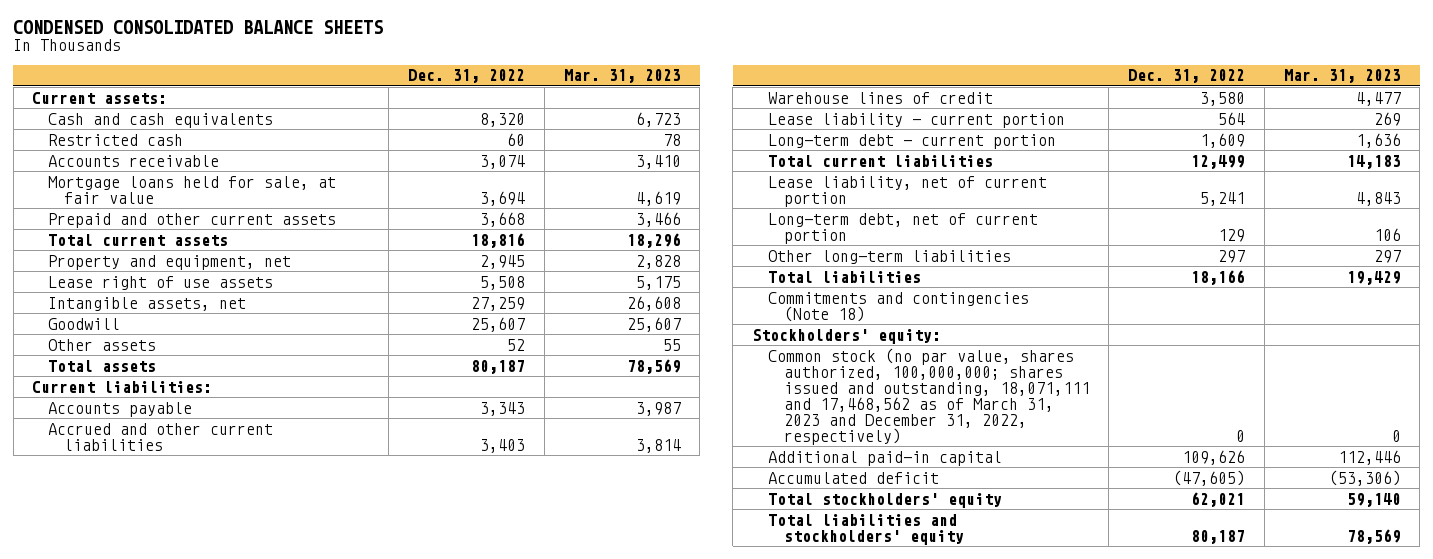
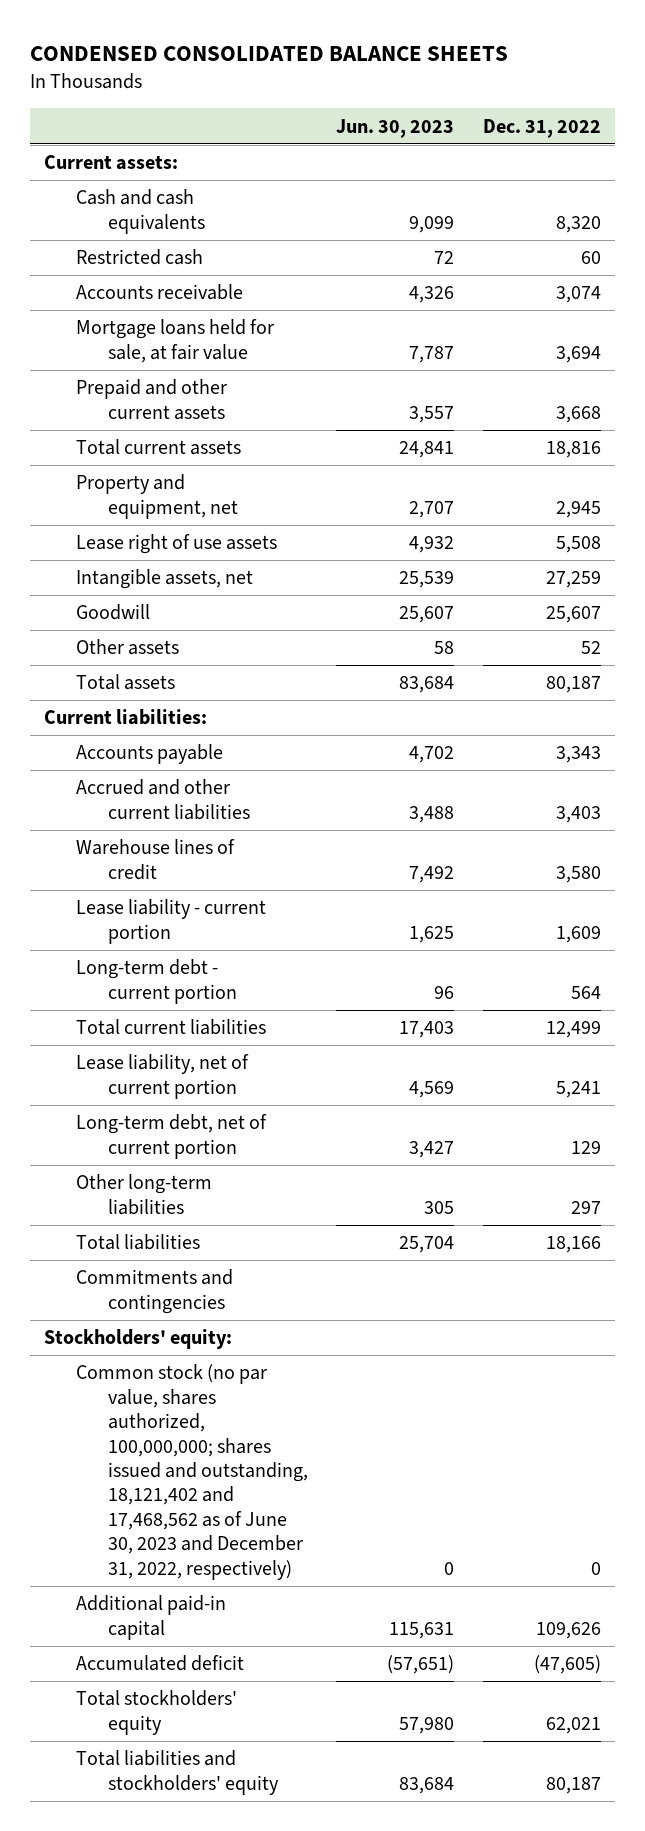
[563,69,681,84] Mar. 31, 2023 -> none
none -> [336,118,455,138] Jun. 30, 2023
[1218,111,1246,125] 564 -> [555,925,601,943] 1,609
[1200,132,1246,148] 1,609 -> [570,985,601,999] 564
[767,291,1029,322] Commitments and contingencies (Note 18) -> [75,1269,233,1314] Commitments and contingencies
[767,347,1090,445] Common stock (no par value, shares authorized, 100,000,000; shares issued and outstanding, 18,071,111 and 17,468,562 as of March 31, 2023 and December 31, 2022, respectively) -> [75,1364,308,1580] Common stock (no par value, shares authorized, 100,000,000; shares issued and outstanding, 18,121,402 and 17,468,562 as of June 30, 2023 and December 31, 2022, respectively)

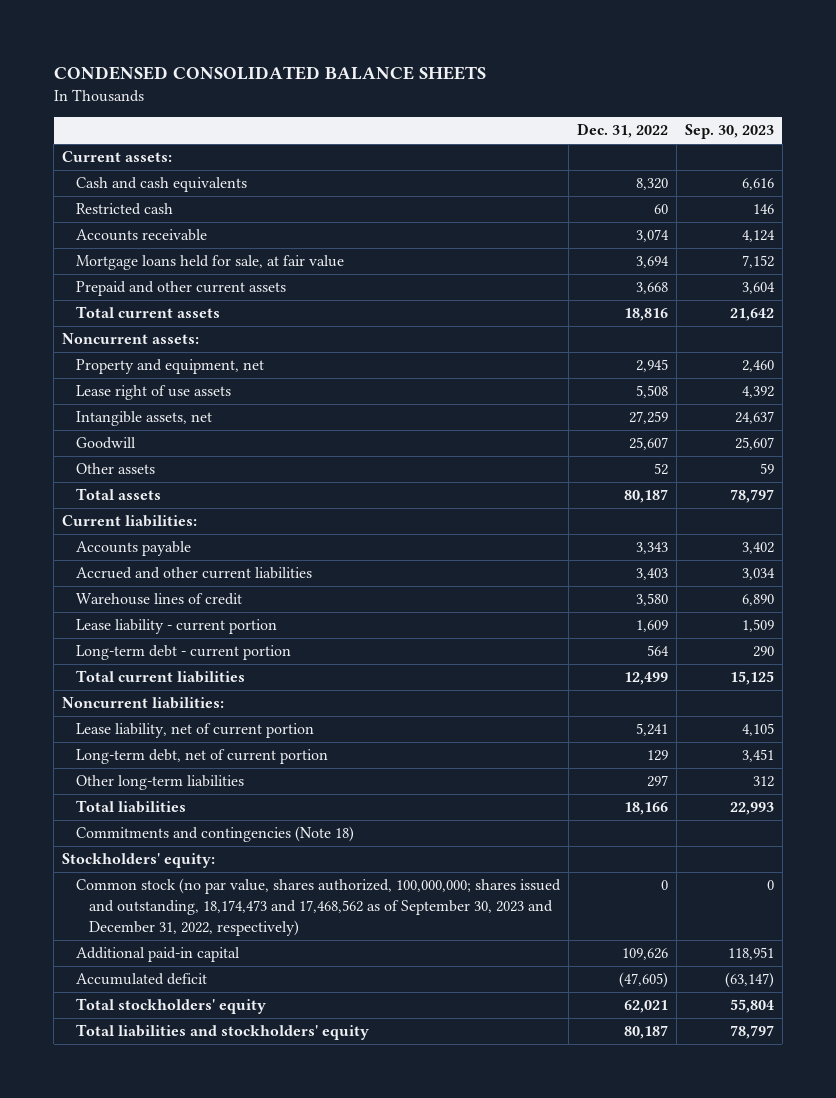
[336,118,455,138] Jun. 30, 2023 -> none
none -> [684,124,774,140] Sep. 30, 2023
none -> [62,333,200,345] Noncurrent assets:
none -> [62,697,225,710] Noncurrent liabilities:
[75,1269,233,1314] Commitments and contingencies -> [75,826,354,843] Commitments and contingencies (Note 18)
[75,1364,308,1580] Common stock (no par value, shares authorized, 100,000,000; shares issued and outstanding, 18,121,402 and 17,468,562 as of June 30, 2023 and December 31, 2022, respectively) -> [75,878,561,937] Common stock (no par value, shares authorized, 100,000,000; shares issued and outstanding, 18,174,473 and 17,468,562 as of September 30, 2023 and December 31, 2022, respectively)

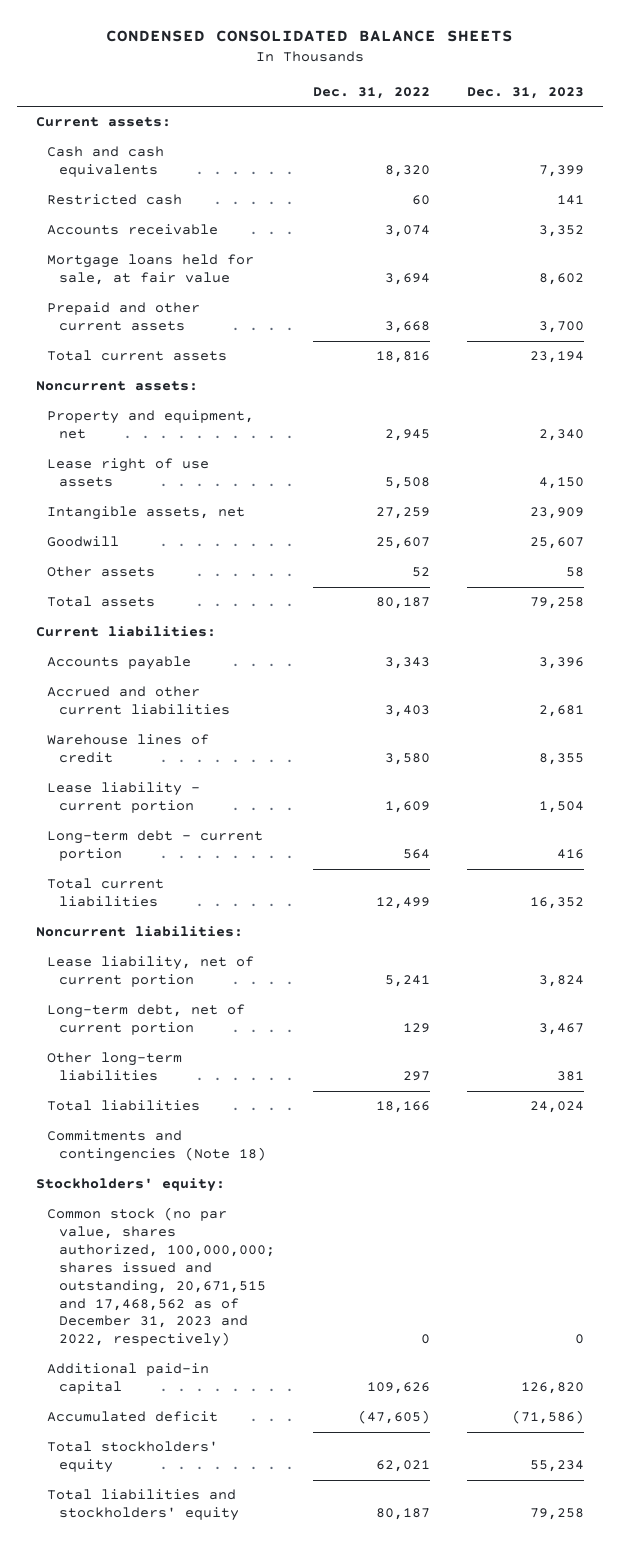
[684,124,774,140] Sep. 30, 2023 -> none
none -> [467,86,585,99] Dec. 31, 2023
[75,878,561,937] Common stock (no par value, shares authorized, 100,000,000; shares issued and outstanding, 18,174,473 and 17,468,562 as of September 30, 2023 and December 31, 2022, respectively) -> [47,1207,276,1348] Common stock (no par value, shares authorized, 100,000,000; shares issued and outstanding, 20,671,515 and 17,468,562 as of December 31, 2023 and 2022, respectively)

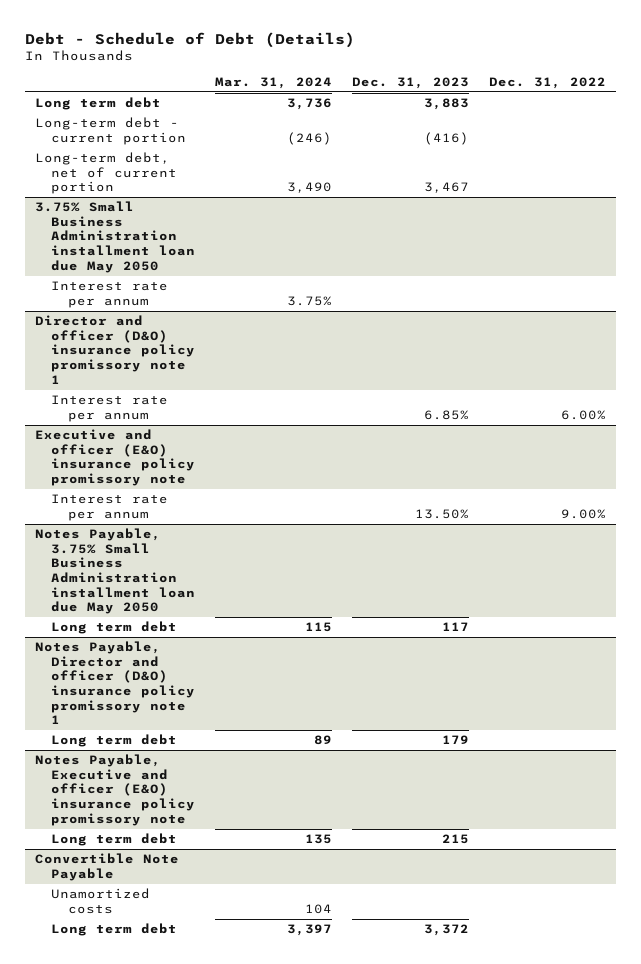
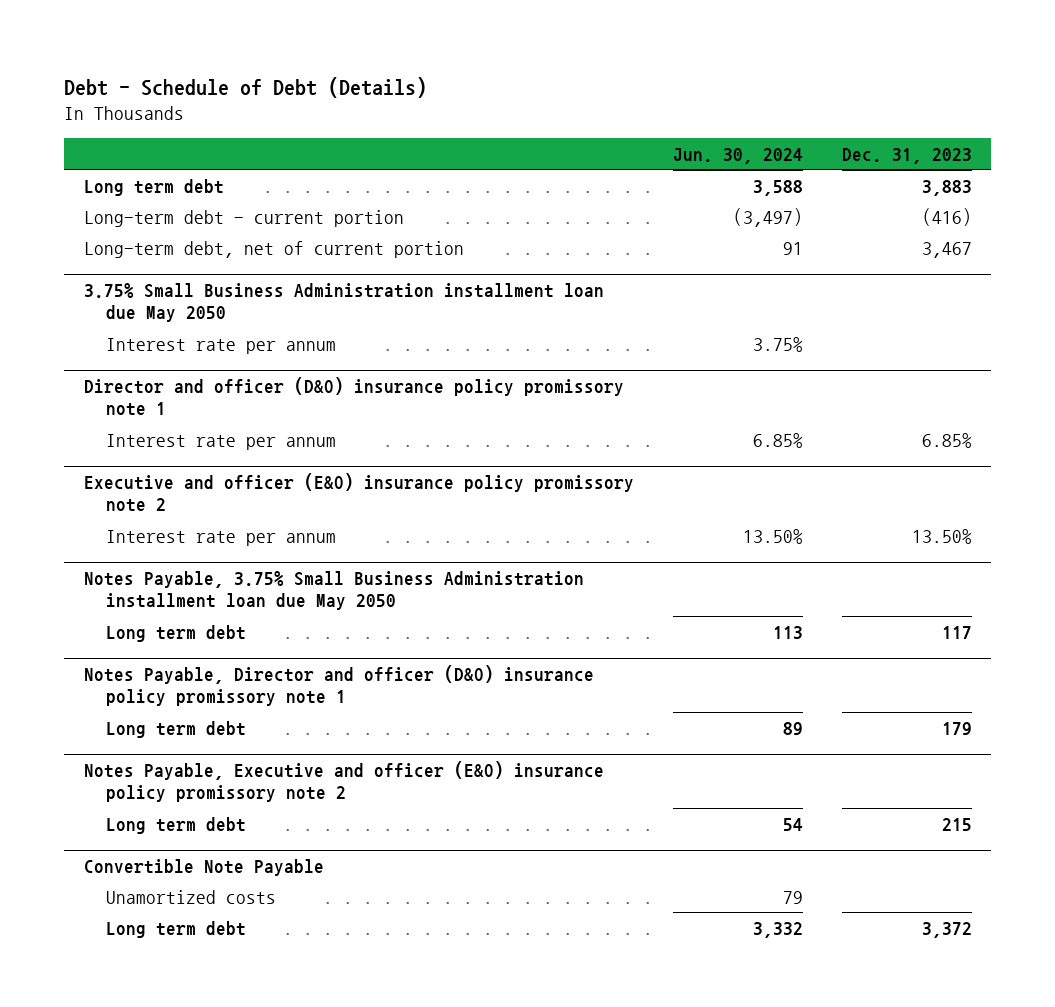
[215,76,333,89] Mar. 31, 2024 -> none
[489,76,607,89] Dec. 31, 2022 -> none
none -> [672,147,803,164] Jun. 30, 2024
[35,429,196,487] Executive and officer (E&O) insurance policy promissory note -> [83,472,634,513] Executive and officer (E&O) insurance policy promissory note 2
[35,754,196,826] Notes Payable, Executive and officer (E&O) insurance policy promissory note -> [83,760,604,803] Notes Payable, Executive and officer (E&O) insurance policy promissory note 2

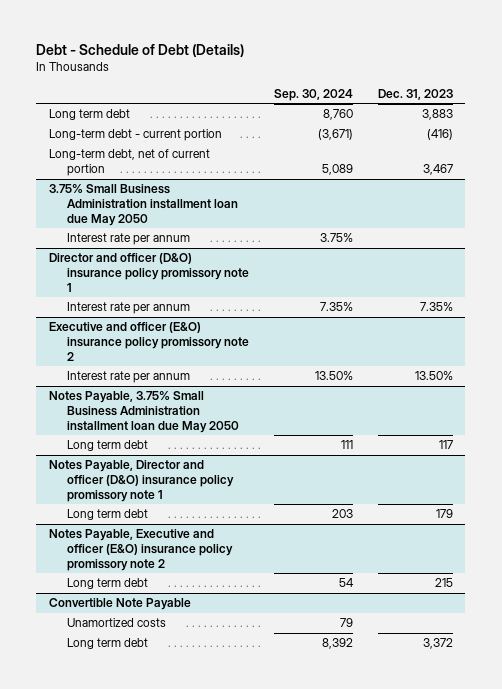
[672,147,803,164] Jun. 30, 2024 -> none
none -> [273,88,353,101] Sep. 30, 2024
[921,432,972,448] 6.85% -> [419,302,453,312] 7.35%

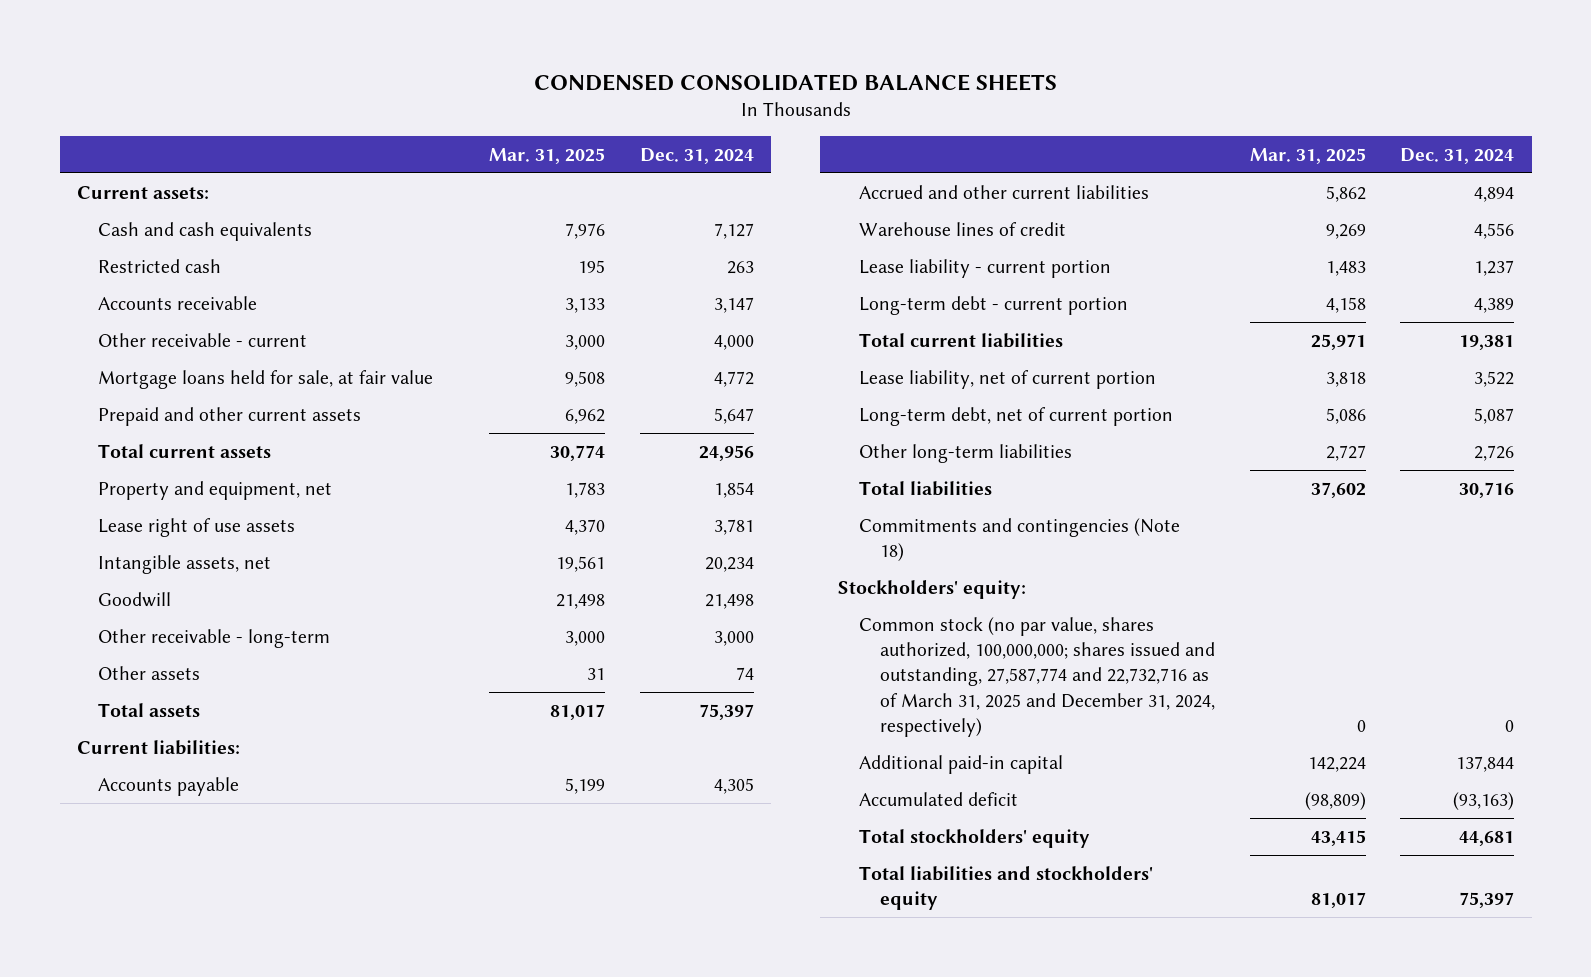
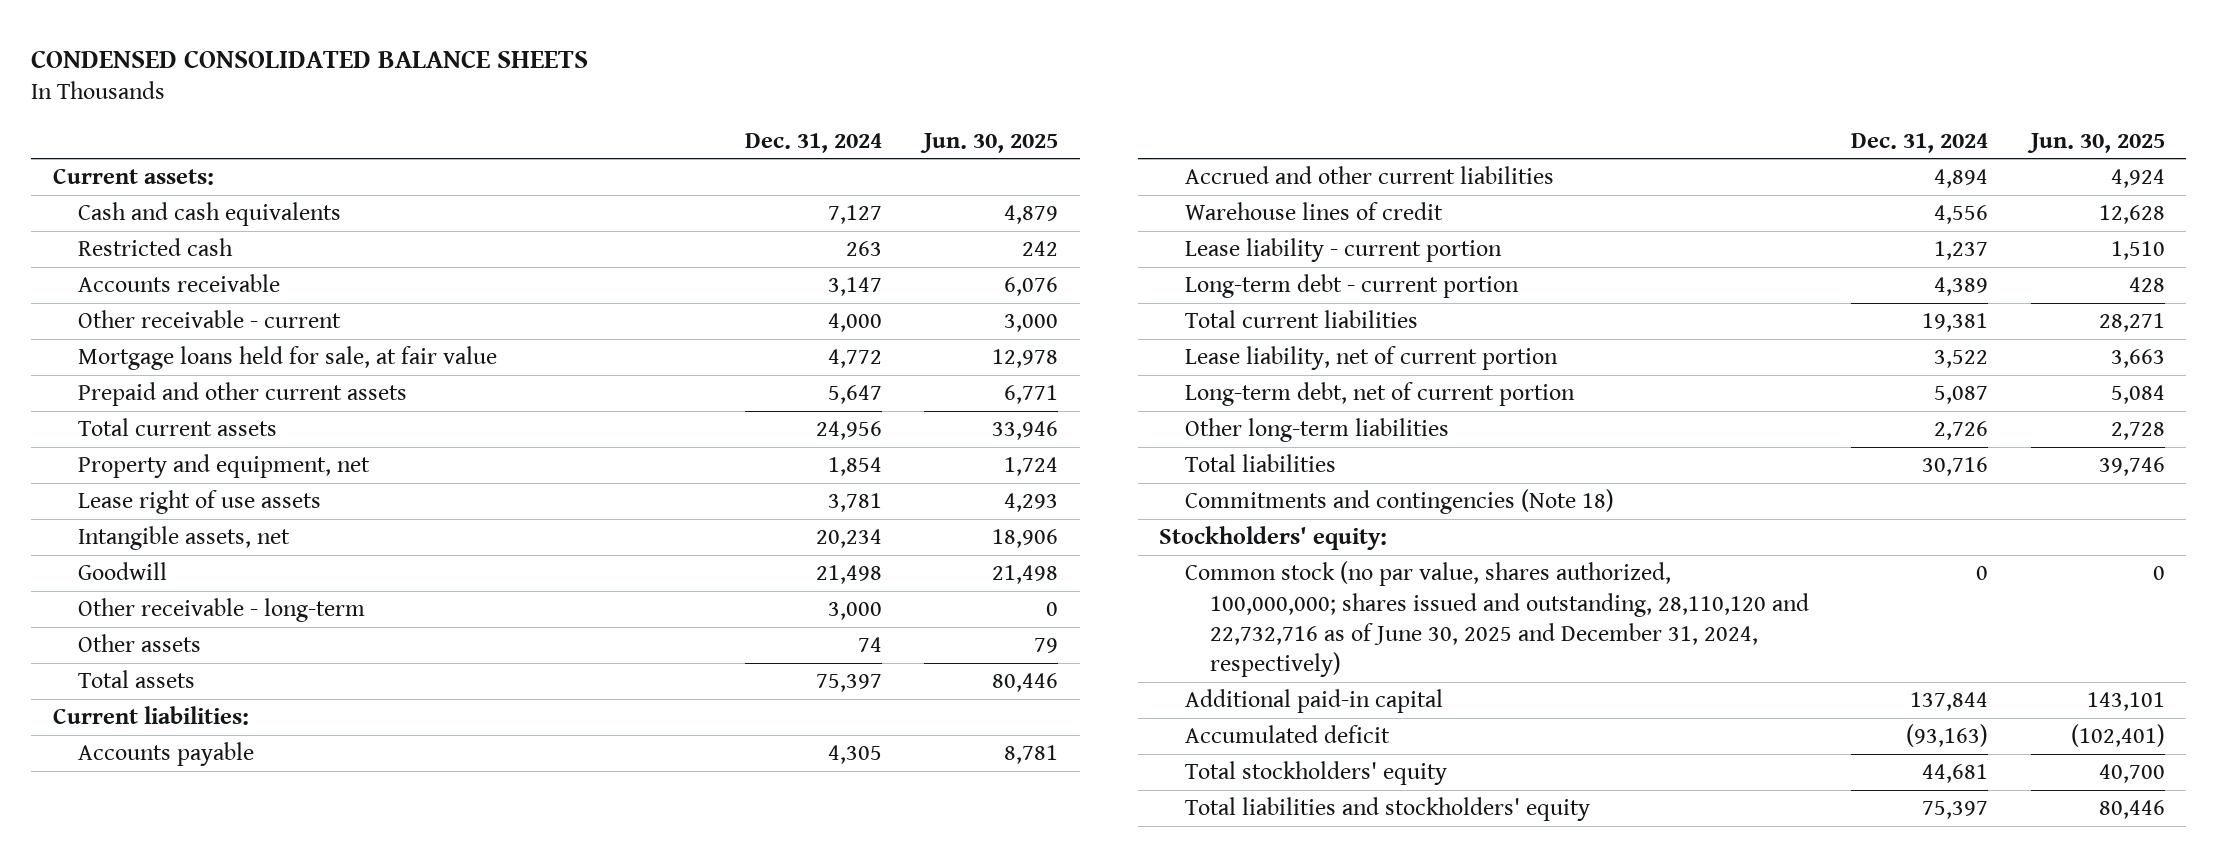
[489,147,606,164] Mar. 31, 2025 -> none
none -> [920,132,1059,153] Jun. 30, 2025
[858,616,1216,738] Common stock (no par value, shares authorized, 100,000,000; shares issued and outstanding, 27,587,774 and 22,732,716 as of March 31, 2025 and December 31, 2024, respectively) -> [1184,561,1810,678] Common stock (no par value, shares authorized, 100,000,000; shares issued and outstanding, 28,110,120 and 22,732,716 as of June 30, 2025 and December 31, 2024, respectively)

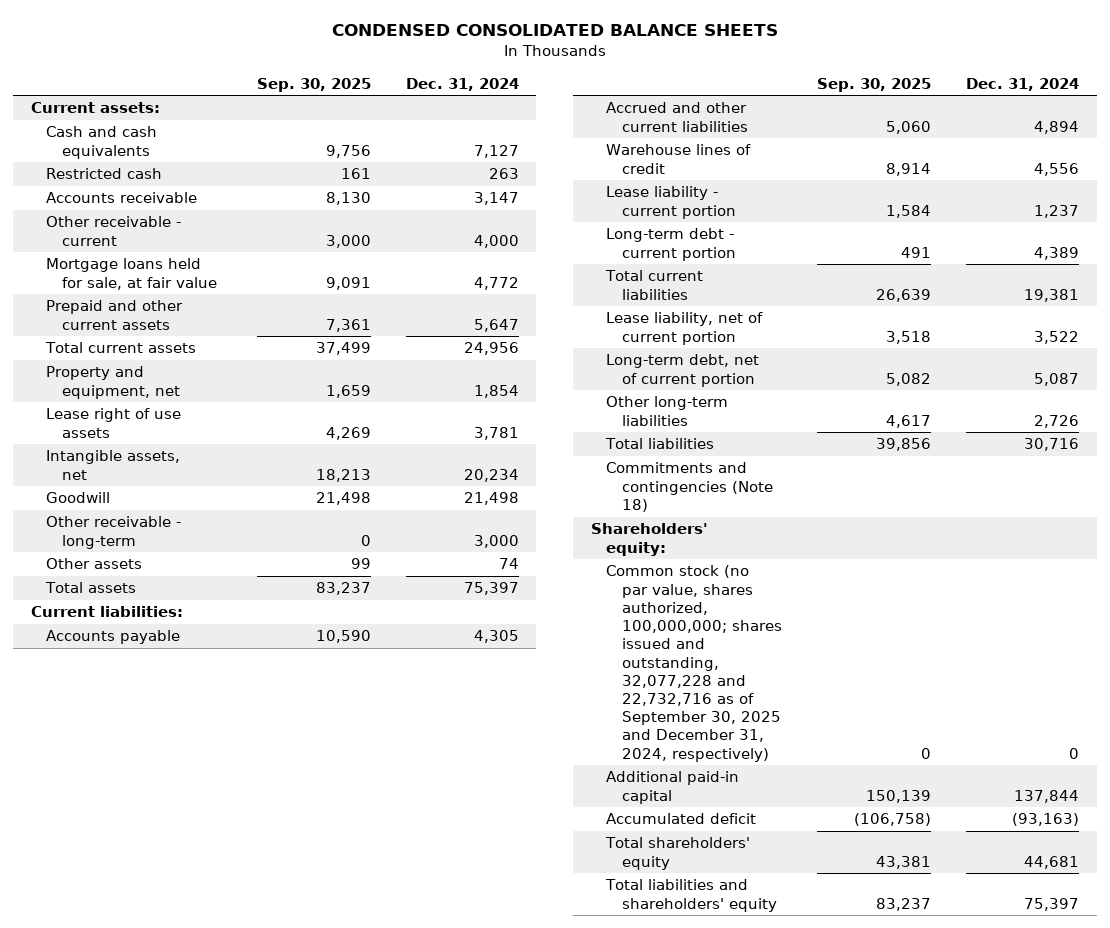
[920,132,1059,153] Jun. 30, 2025 -> none
none -> [256,77,371,92] Sep. 30, 2025
[1159,526,1388,551] Stockholders' equity: -> [590,523,708,556] Shareholders' equity:
[1184,561,1810,678] Common stock (no par value, shares authorized, 100,000,000; shares issued and outstanding, 28,110,120 and 22,732,716 as of June 30, 2025 and December 31, 2024, respectively) -> [606,565,782,762] Common stock (no par value, shares authorized, 100,000,000; shares issued and outstanding, 32,077,228 and 22,732,716 as of September 30, 2025 and December 31, 2024, respectively)
[1184,761,1447,786] Total stockholders' equity -> [605,837,751,870] Total shareholders' equity
[1184,797,1590,822] Total liabilities and stockholders' equity -> [605,879,777,912] Total liabilities and shareholders' equity

